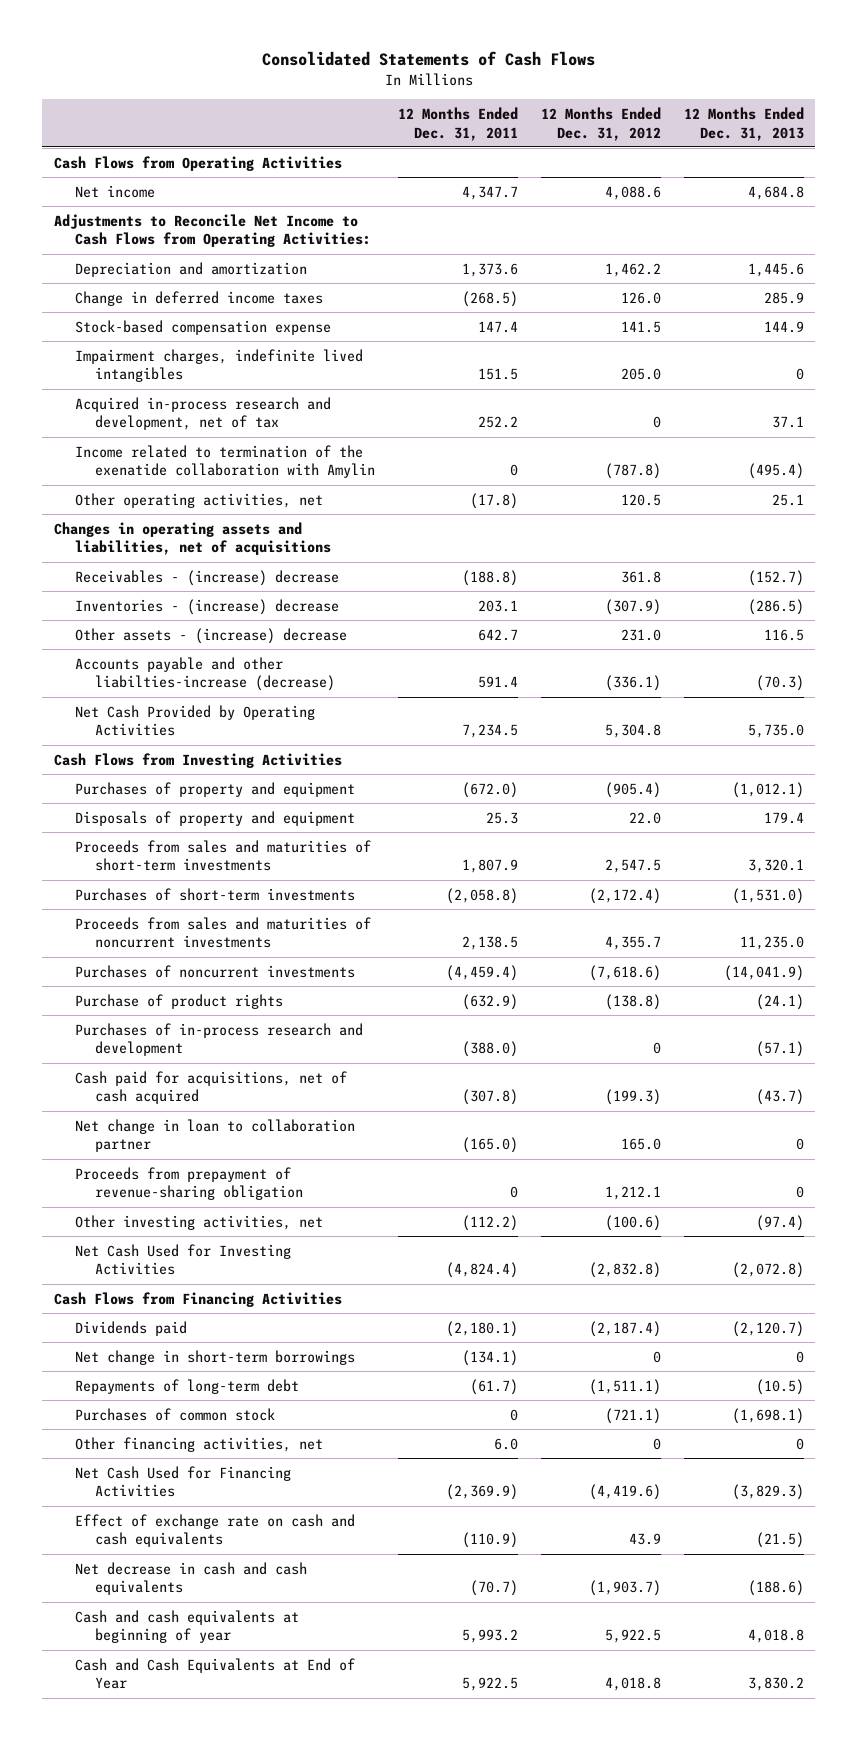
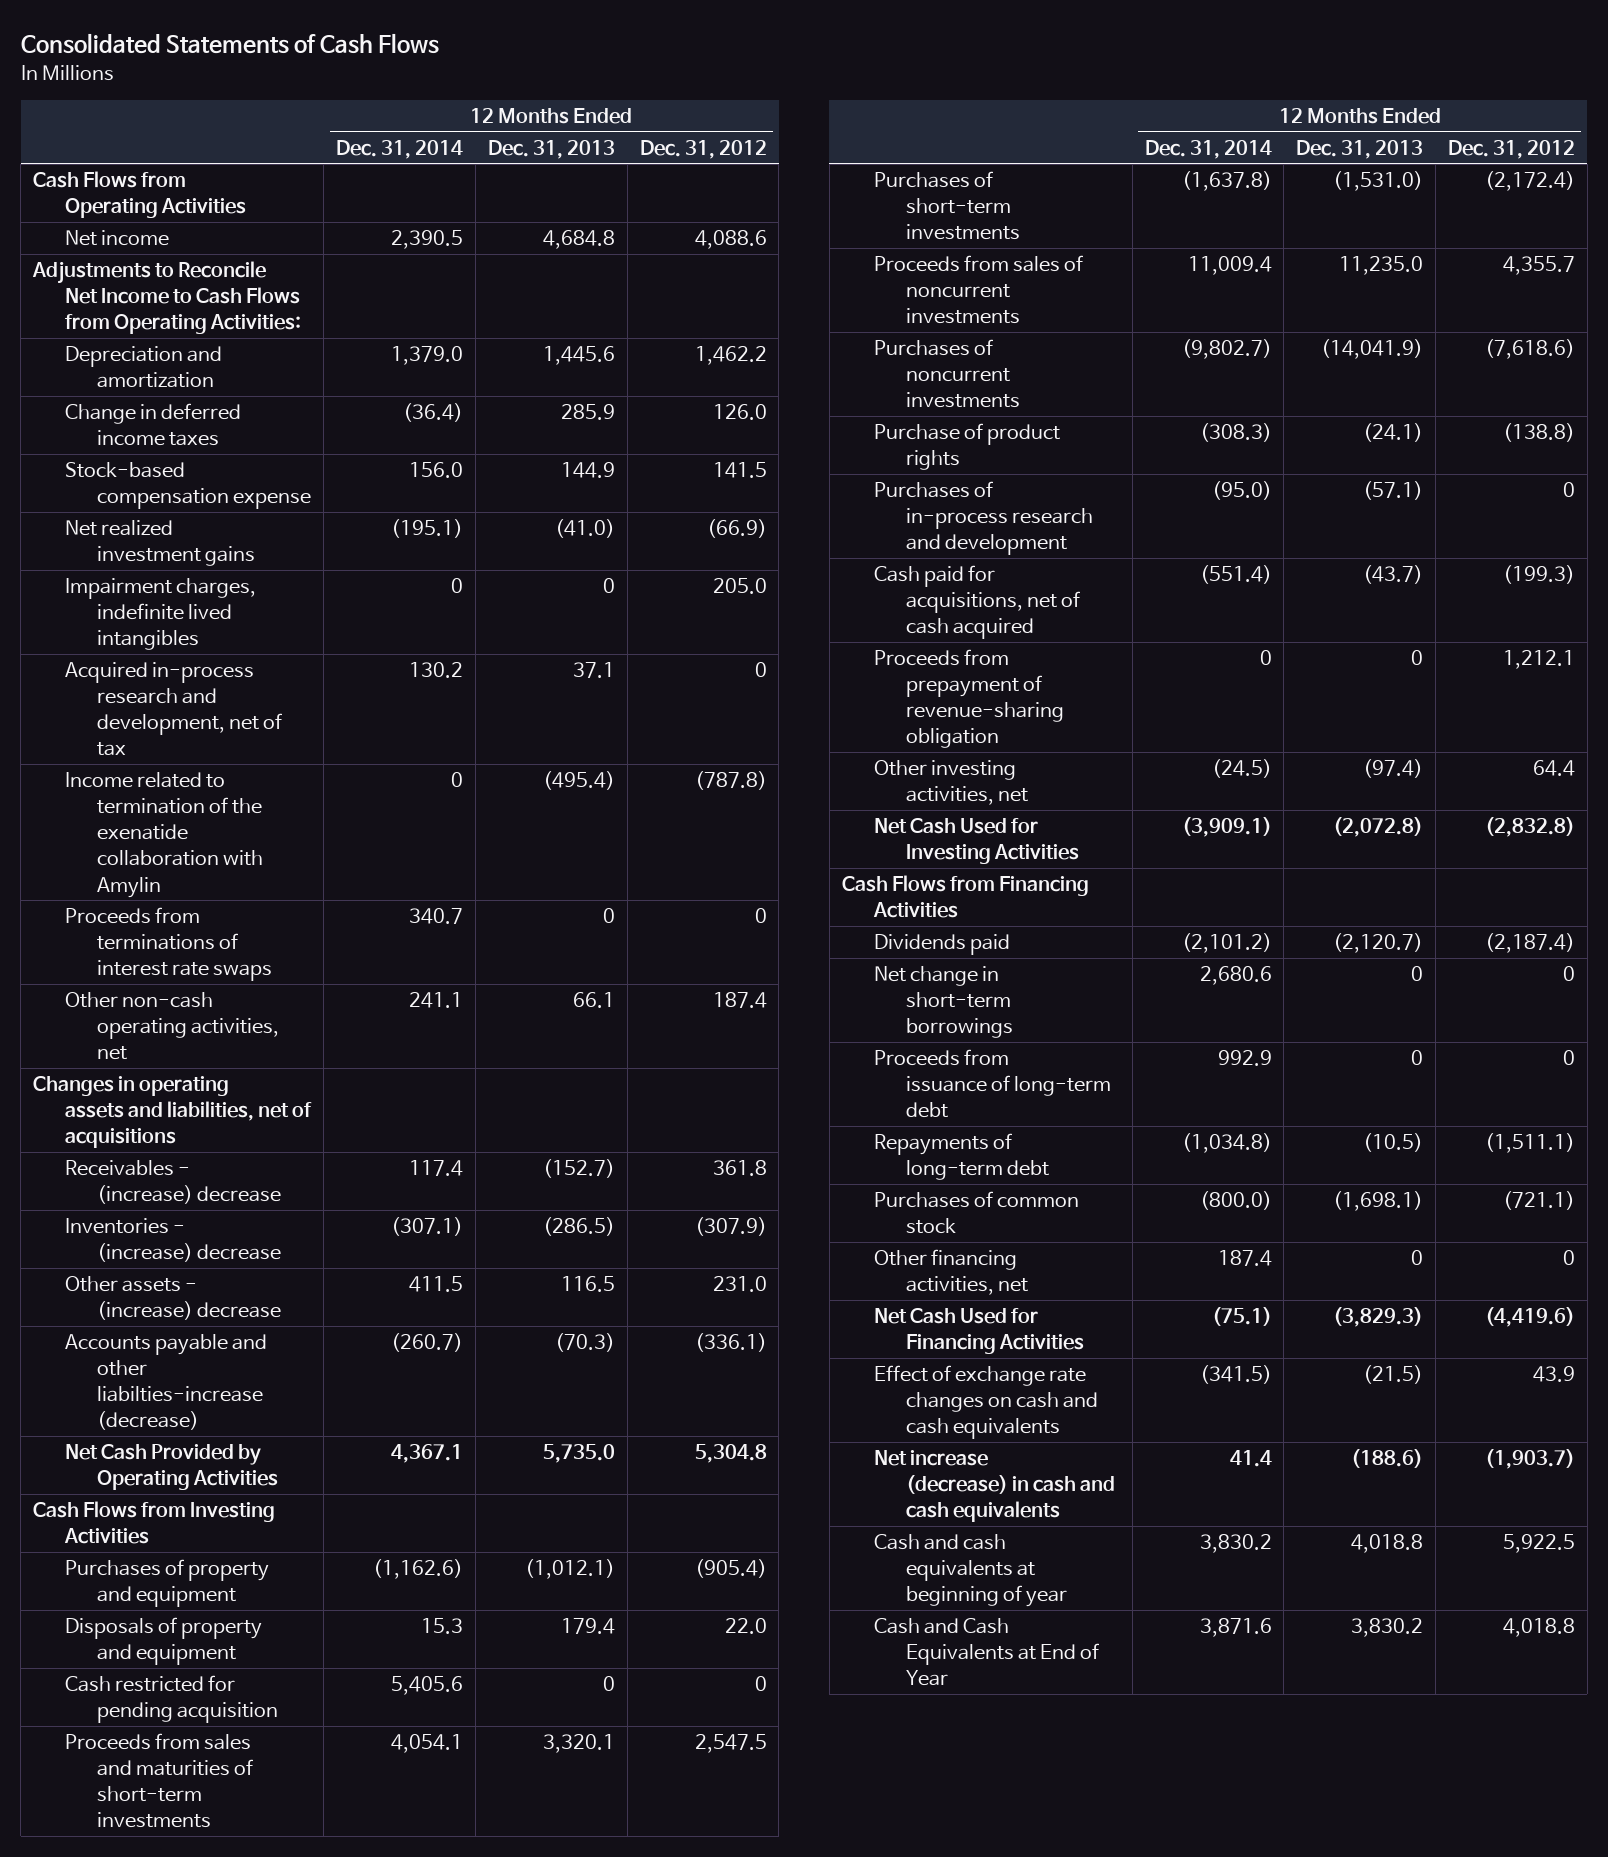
[398,106,519,141] 12 Months Ended Dec. 31, 2011 -> none
none -> [336,139,464,159] Dec. 31, 2014
none -> [65,520,256,567] Net realized investment gains
none -> [65,907,273,982] Proceeds from terminations of interest rate swaps
[74,492,323,508] Other operating activities, net -> [65,992,280,1061] Other non-cash operating activities, net
[621,493,662,506] 120.5 -> [712,992,767,1009] 187.4
[771,493,804,506] 25.1 -> [572,992,615,1009] 66.1
none -> [65,1675,279,1724] Cash restricted for pending acquisition
[74,916,371,949] Proceeds from sales and maturities of noncurrent investments -> [873,255,1083,325] Proceeds from sales of noncurrent investments
[74,1118,355,1153] Net change in loan to collaboration partner -> none
[605,1214,662,1231] (100.6) -> [1533,760,1576,777] 64.4
none -> [873,1049,1111,1119] Proceeds from issuance of long-term debt
[74,1513,355,1548] Effect of exchange rate on cash and cash equivalents -> [873,1365,1098,1440] Effect of exchange rate changes on cash and cash equivalents
[74,1561,307,1596] Net decrease in cash and cash equivalents -> [873,1450,1115,1523] Net increase (decrease) in cash and cash equivalents

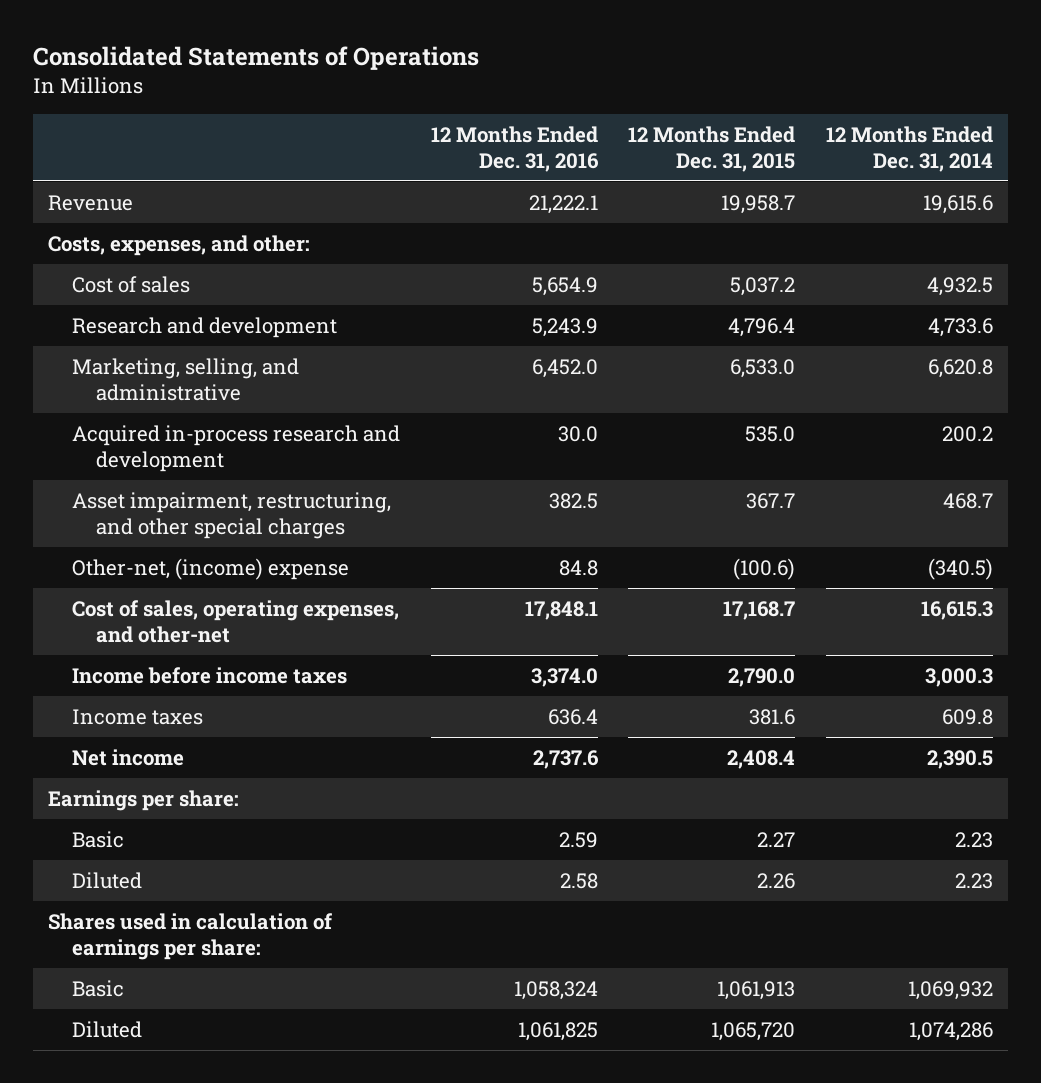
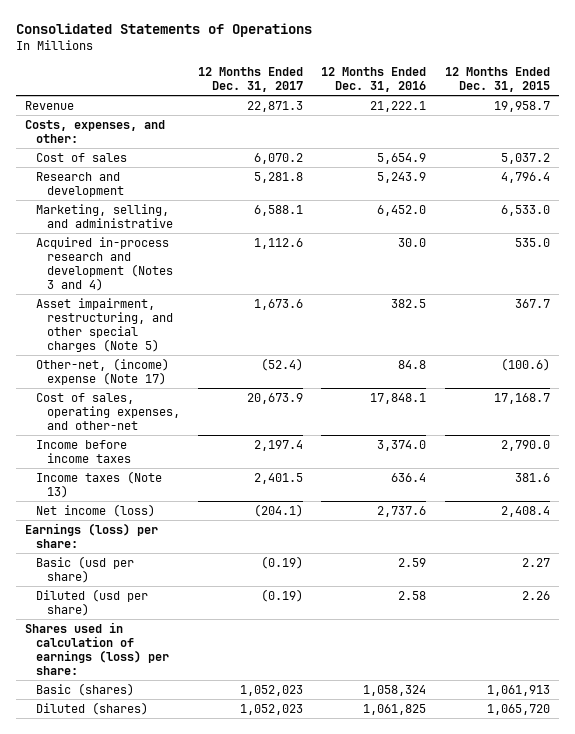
[825,125,993,172] 12 Months Ended Dec. 31, 2014 -> none
none -> [198,66,304,92] 12 Months Ended Dec. 31, 2017
[71,424,400,472] Acquired in-process research and development -> [36,236,174,291] Acquired in-process research and development (Notes 3 and 4)
[71,491,391,539] Asset impairment, restructuring, and other special charges -> [36,297,174,352] Asset impairment, restructuring, and other special charges (Note 5)
[71,557,349,580] Other-net, (income) expense -> [36,357,170,385] Other-net, (income) expense (Note 17)
[71,708,203,725] Income taxes -> [36,470,163,498] Income taxes (Note 13)
[71,748,184,766] Net income -> [36,503,156,517] Net income (loss)
[48,789,240,811] Earnings per share: -> [24,522,158,548] Earnings (loss) per share:
[71,830,124,848] Basic -> [36,555,135,583] Basic (usd per share)
[71,871,142,889] Diluted -> [36,588,149,616] Diluted (usd per share)
[48,912,334,960] Shares used in calculation of earnings per share: -> [24,621,170,675] Shares used in calculation of earnings (loss) per share:
[71,979,124,997] Basic -> [36,682,135,696] Basic (shares)
[71,1020,142,1038] Diluted -> [36,701,149,715] Diluted (shares)

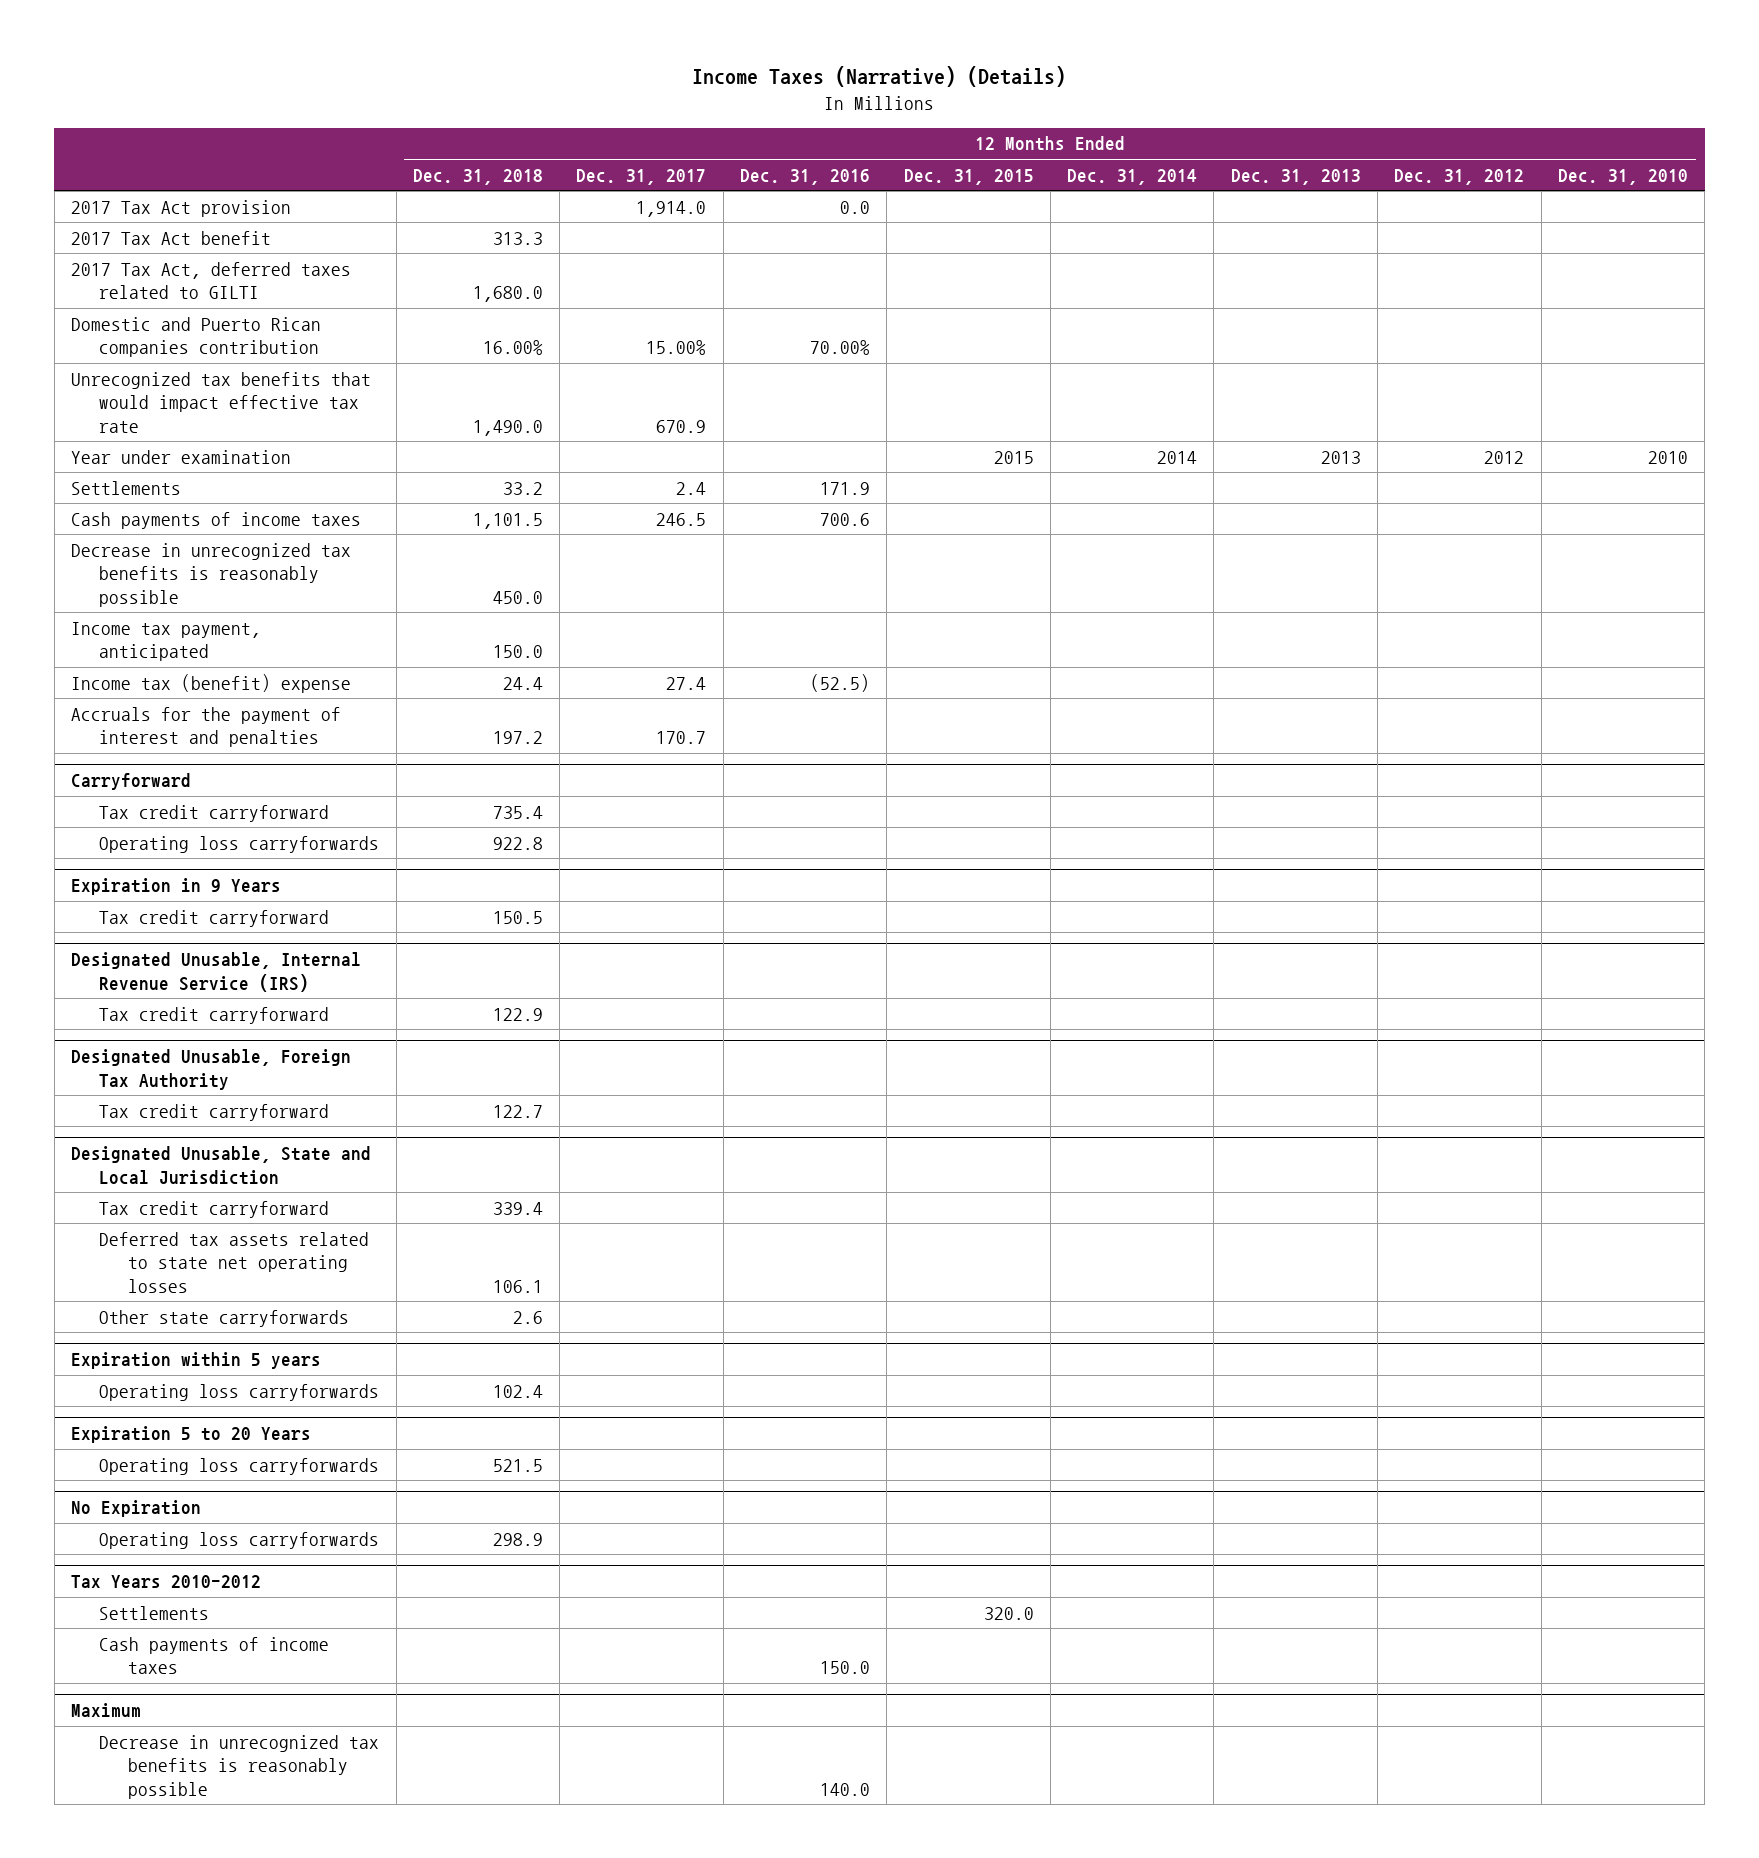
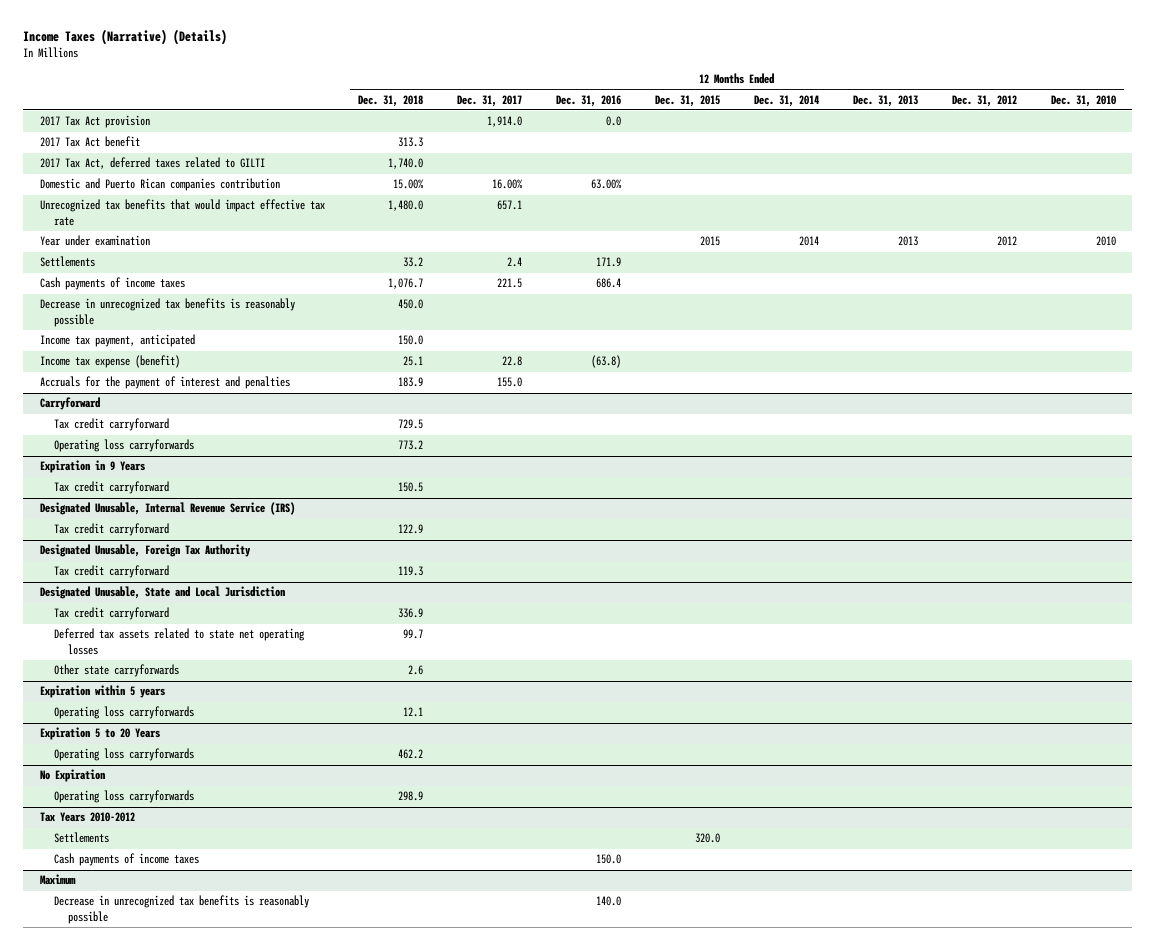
[472,286,543,303] 1,680.0 -> [388,158,424,170] 1,740.0
[482,340,543,356] 16.00% -> [393,179,425,190] 15.00%
[646,340,707,356] 15.00% -> [492,179,524,190] 16.00%
[809,340,870,356] 70.00% -> [591,179,623,190] 63.00%
[472,419,543,436] 1,490.0 -> [388,200,424,212] 1,480.0
[656,419,707,433] 670.9 -> [497,200,523,211] 657.1
[472,512,543,529] 1,101.5 -> [388,278,424,290] 1,076.7
[656,512,707,526] 246.5 -> [497,278,523,289] 221.5
[819,512,870,526] 700.6 -> [596,278,622,289] 686.4
[70,673,351,693] Income tax (benefit) expense -> [39,355,180,369] Income tax expense (benefit)
[502,676,543,690] 24.4 -> [403,356,424,367] 25.1
[666,676,707,690] 27.4 -> [502,356,523,367] 22.8
[809,673,870,692] (52.5) -> [591,355,622,369] (63.8)
[492,731,543,745] 197.2 -> [398,377,424,388] 183.9
[656,731,707,745] 170.7 -> [497,377,523,388] 155.0
[492,805,543,819] 735.4 -> [398,419,424,430] 729.5
[492,836,543,850] 922.8 -> [398,440,424,451] 773.2
[492,1104,543,1118] 122.7 -> [398,566,424,577] 119.3
[492,1201,543,1215] 339.4 -> [398,608,424,619] 336.9
[492,1279,543,1293] 106.1 -> [403,629,424,640] 99.7
[492,1384,543,1398] 102.4 -> [403,707,424,718] 12.1
[492,1458,543,1472] 521.5 -> [398,749,424,760] 462.2

